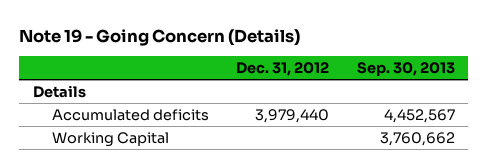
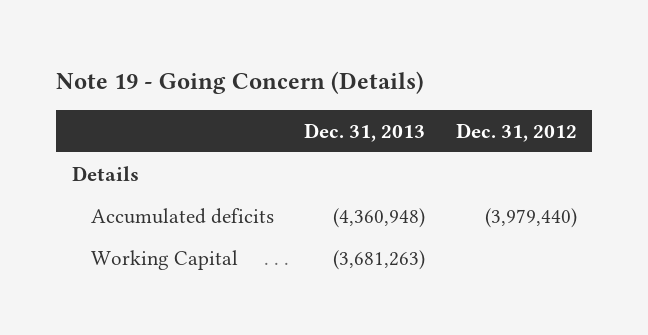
[356,61,455,76] Sep. 30, 2013 -> none
none -> [304,122,426,142] Dec. 31, 2013
[255,108,330,123] 3,979,440 -> [484,207,577,228] (3,979,440)

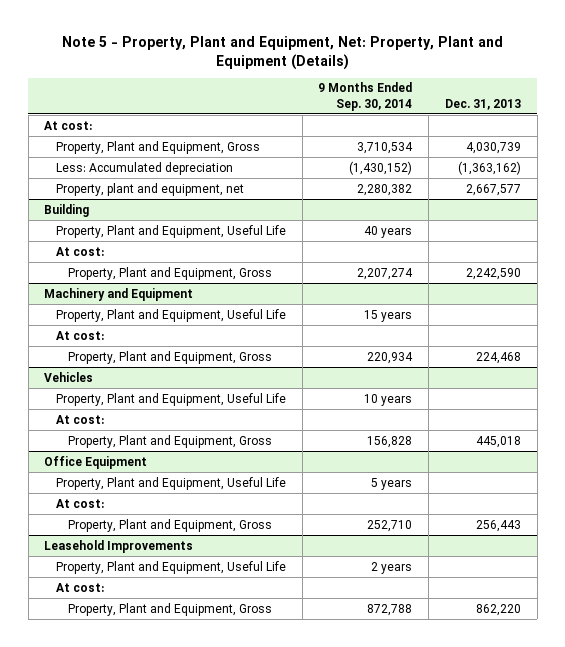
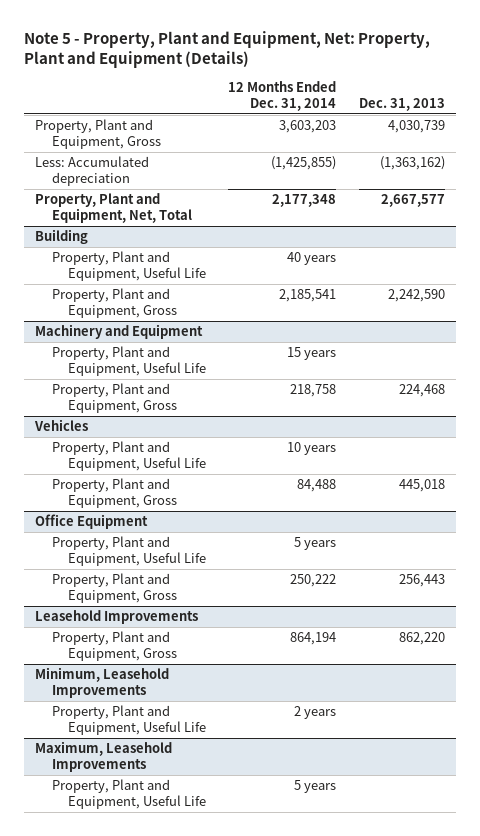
[318,82,413,111] 9 Months Ended Sep. 30, 2014 -> none
none -> [228,81,337,111] 12 Months Ended Dec. 31, 2014
[44,120,93,130] At cost: -> none
[56,182,245,196] Property, plant and equipment, net -> [35,193,192,223] Property, Plant and Equipment, Net, Total
[56,246,105,256] At cost: -> none
[56,330,105,340] At cost: -> none
[56,414,105,424] At cost: -> none
[56,498,105,508] At cost: -> none
[56,560,287,574] Property, Plant and Equipment, Useful Life -> none
[56,582,105,592] At cost: -> none
none -> [35,667,170,698] Minimum, Leasehold Improvements
none -> [51,705,207,735] Property, Plant and Equipment, Useful Life
none -> [35,741,173,772] Maximum, Leasehold Improvements
none -> [51,779,207,809] Property, Plant and Equipment, Useful Life

